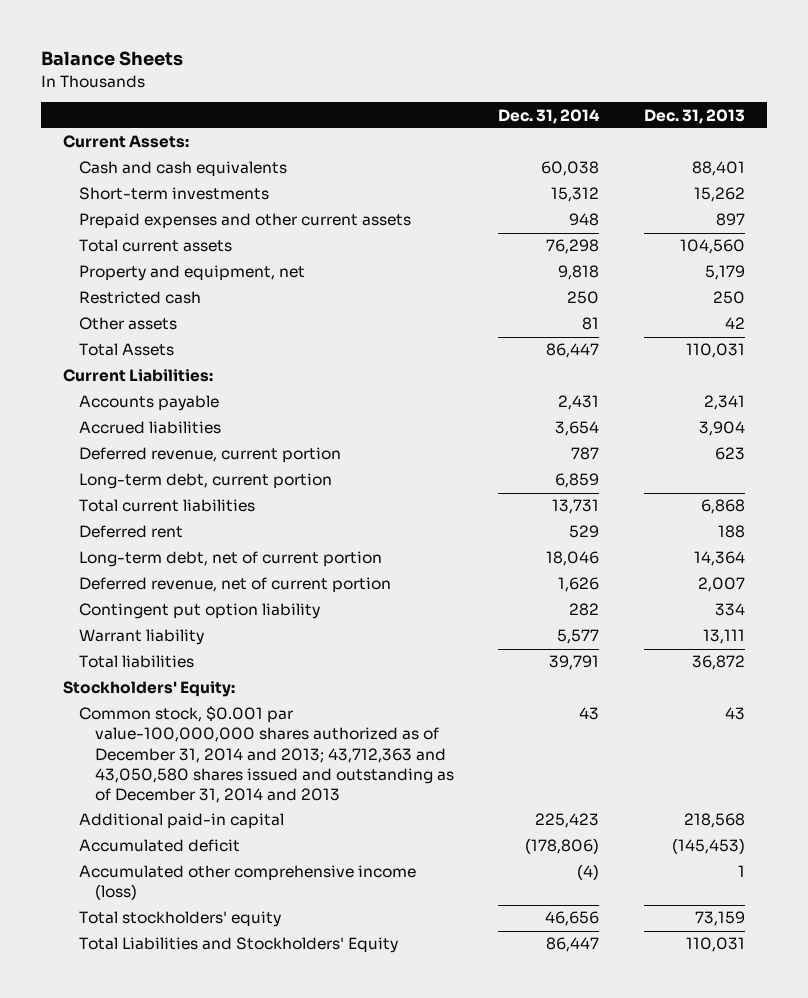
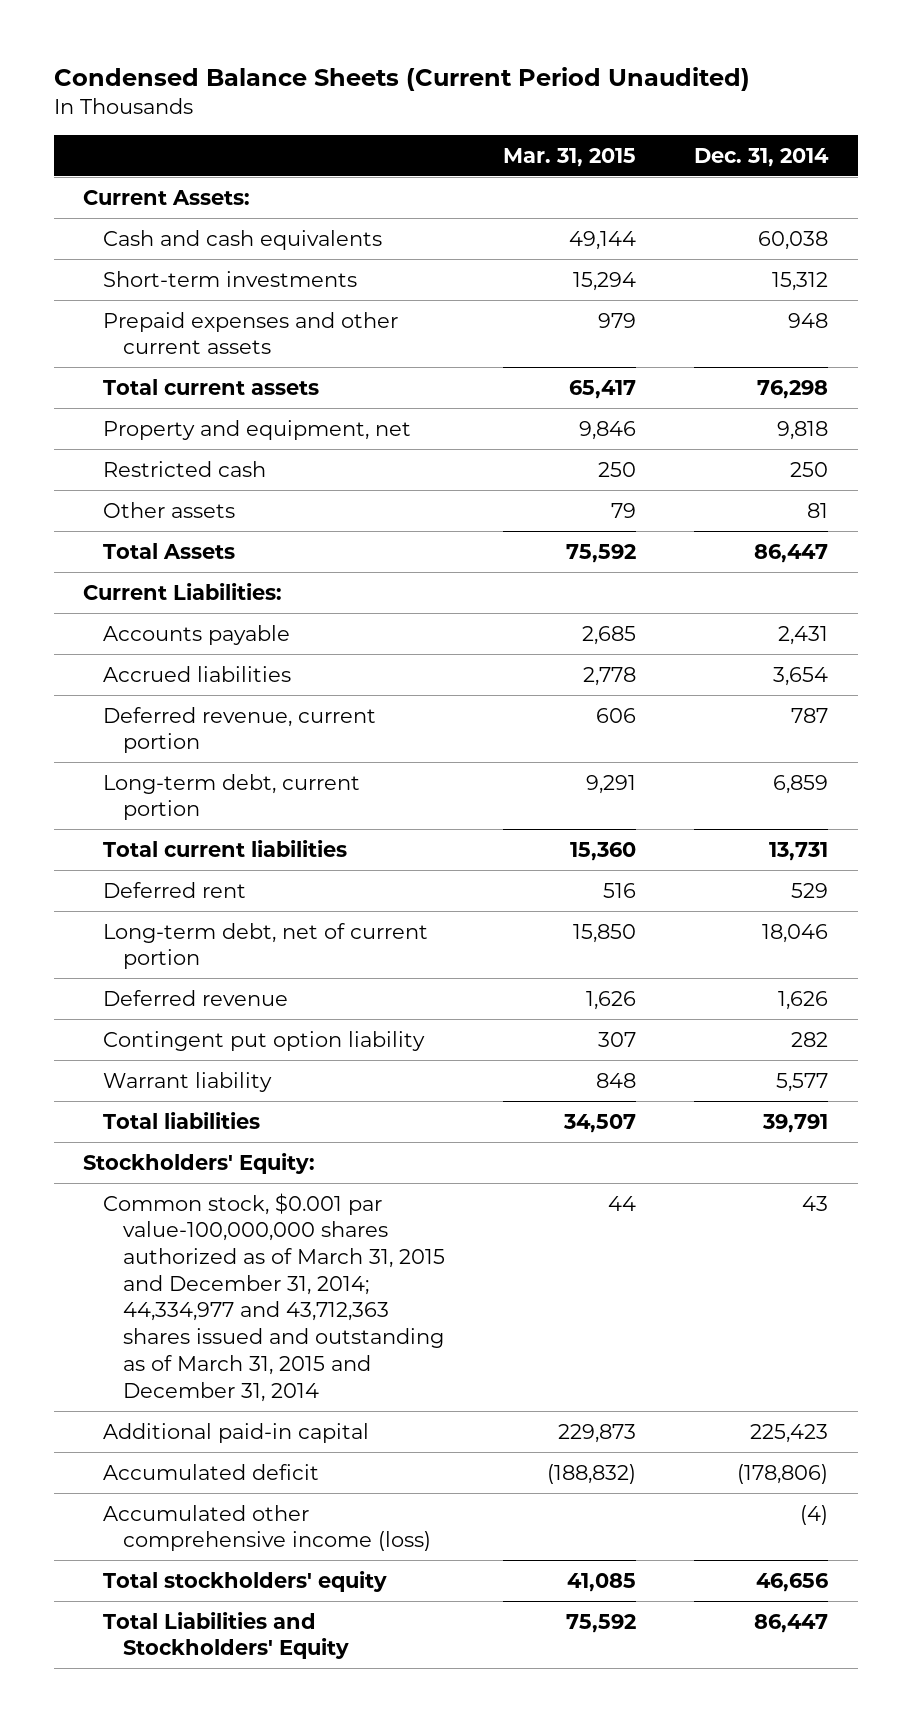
[41,51,184,67] Balance Sheets -> [53,67,750,92] Condensed Balance Sheets (Current Period Unaudited)
[643,108,745,124] Dec. 31, 2013 -> none
none -> [503,147,637,167] Mar. 31, 2015
[79,577,392,594] Deferred revenue, net of current portion -> [102,989,288,1006] Deferred revenue
[79,706,455,803] Common stock, $0.001 par value-100,000,000 shares authorized as of December 31, 2014 and 2013; 43,712,363 and 43,050,580 shares issued and outstanding as of December 31, 2014 and 2013 -> [102,1192,445,1402] Common stock, $0.001 par value-100,000,000 shares authorized as of March 31, 2015 and December 31, 2014; 44,334,977 and 43,712,363 shares issued and outstanding as of March 31, 2015 and December 31, 2014

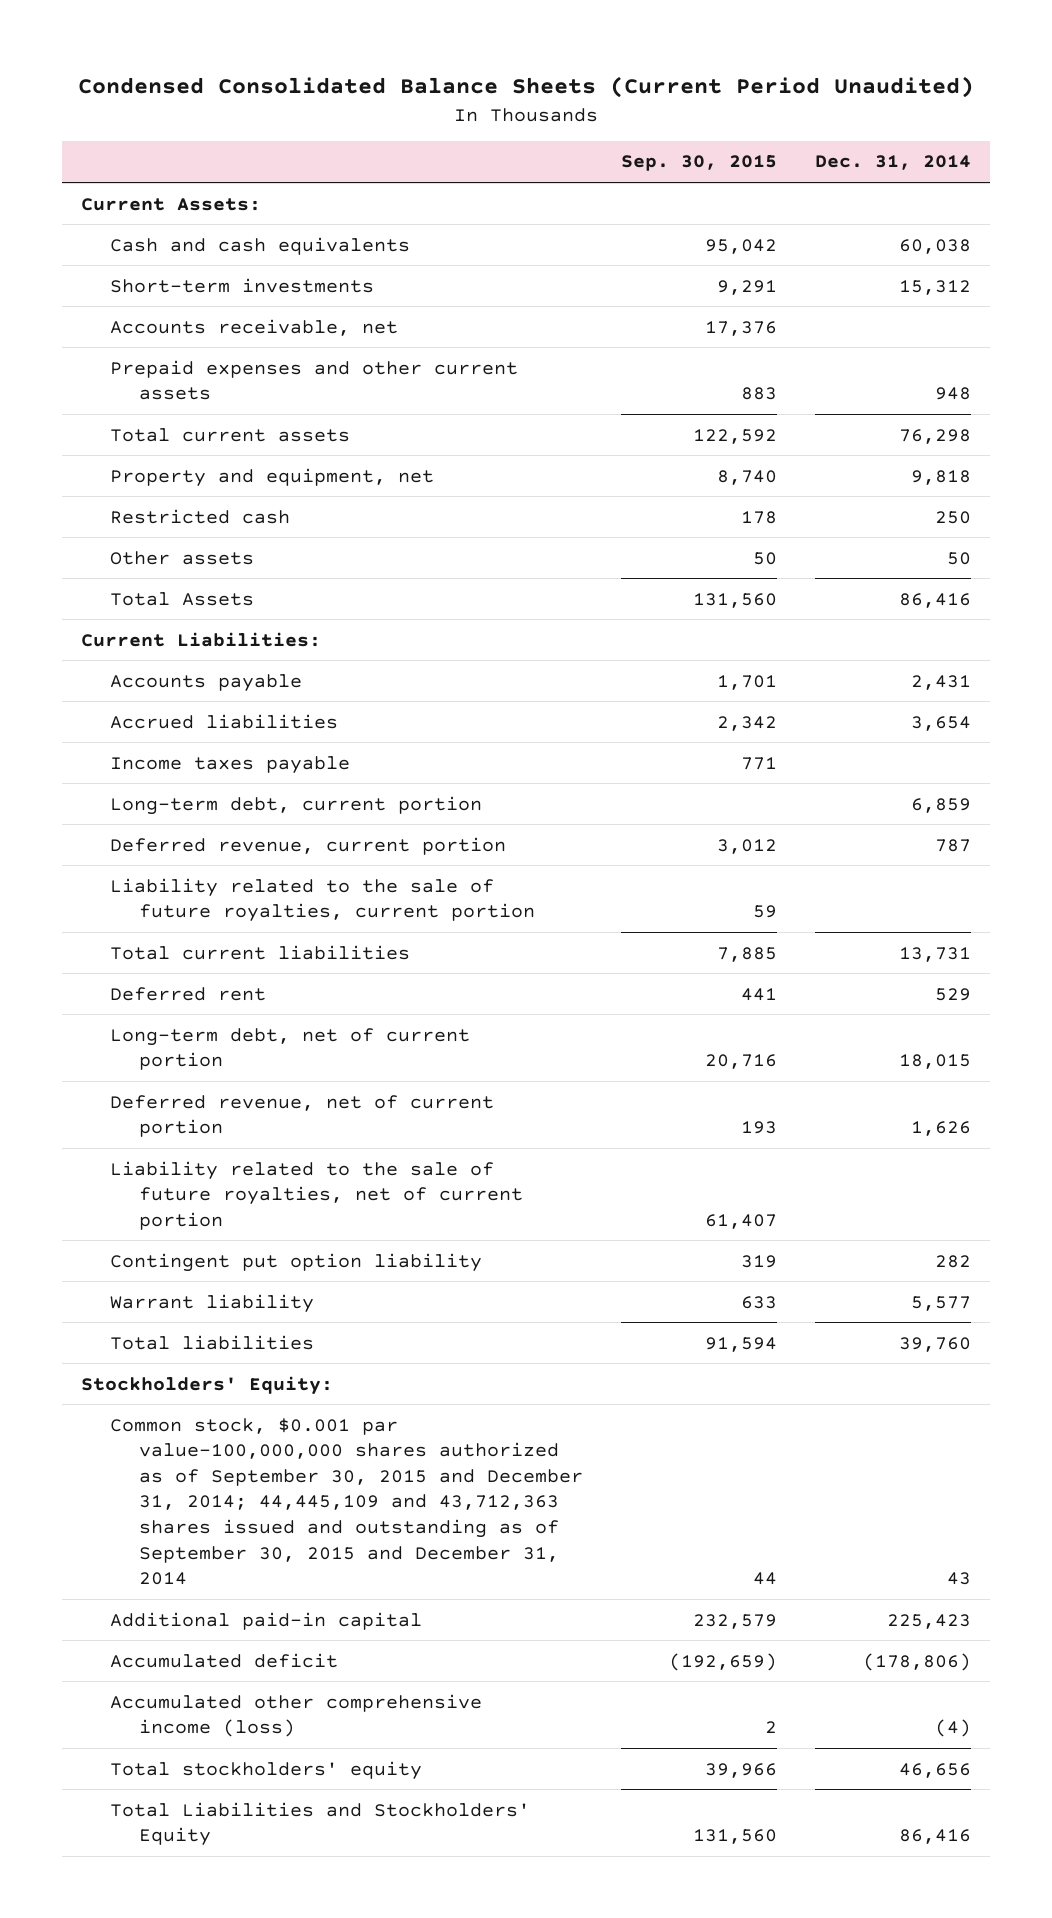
[53,67,750,92] Condensed Balance Sheets (Current Period Unaudited) -> [78,76,975,99] Condensed Consolidated Balance Sheets (Current Period Unaudited)
[503,147,637,167] Mar. 31, 2015 -> none
none -> [621,155,778,172] Sep. 30, 2015
none -> [110,318,399,336] Accounts receivable, net
[807,502,829,518] 81 -> [947,551,972,565] 50
[754,543,829,563] 86,447 -> [899,592,972,608] 86,416
none -> [110,755,351,774] Income taxes payable
[102,706,376,754] Deferred revenue, current portion -> [110,836,507,855] Deferred revenue, current portion
none -> [110,877,536,923] Liability related to the sale of future royalties, current portion
[762,923,829,943] 18,046 -> [899,1054,972,1070] 18,015
[102,989,288,1006] Deferred revenue -> [110,1094,495,1138] Deferred revenue, net of current portion
none -> [110,1160,524,1230] Liability related to the sale of future royalties, net of current portion
[762,1113,829,1133] 39,791 -> [899,1336,972,1352] 39,760
[102,1192,445,1402] Common stock, $0.001 par value-100,000,000 shares authorized as of March 31, 2015 and December 31, 2014; 44,334,977 and 43,712,363 shares issued and outstanding as of March 31, 2015 and December 31, 2014 -> [110,1417,584,1586] Common stock, $0.001 par value-100,000,000 shares authorized as of September 30, 2015 and December 31, 2014; 44,445,109 and 43,712,363 shares issued and outstanding as of September 30, 2015 and December 31, 2014
[754,1613,829,1633] 86,447 -> [899,1829,972,1845] 86,416

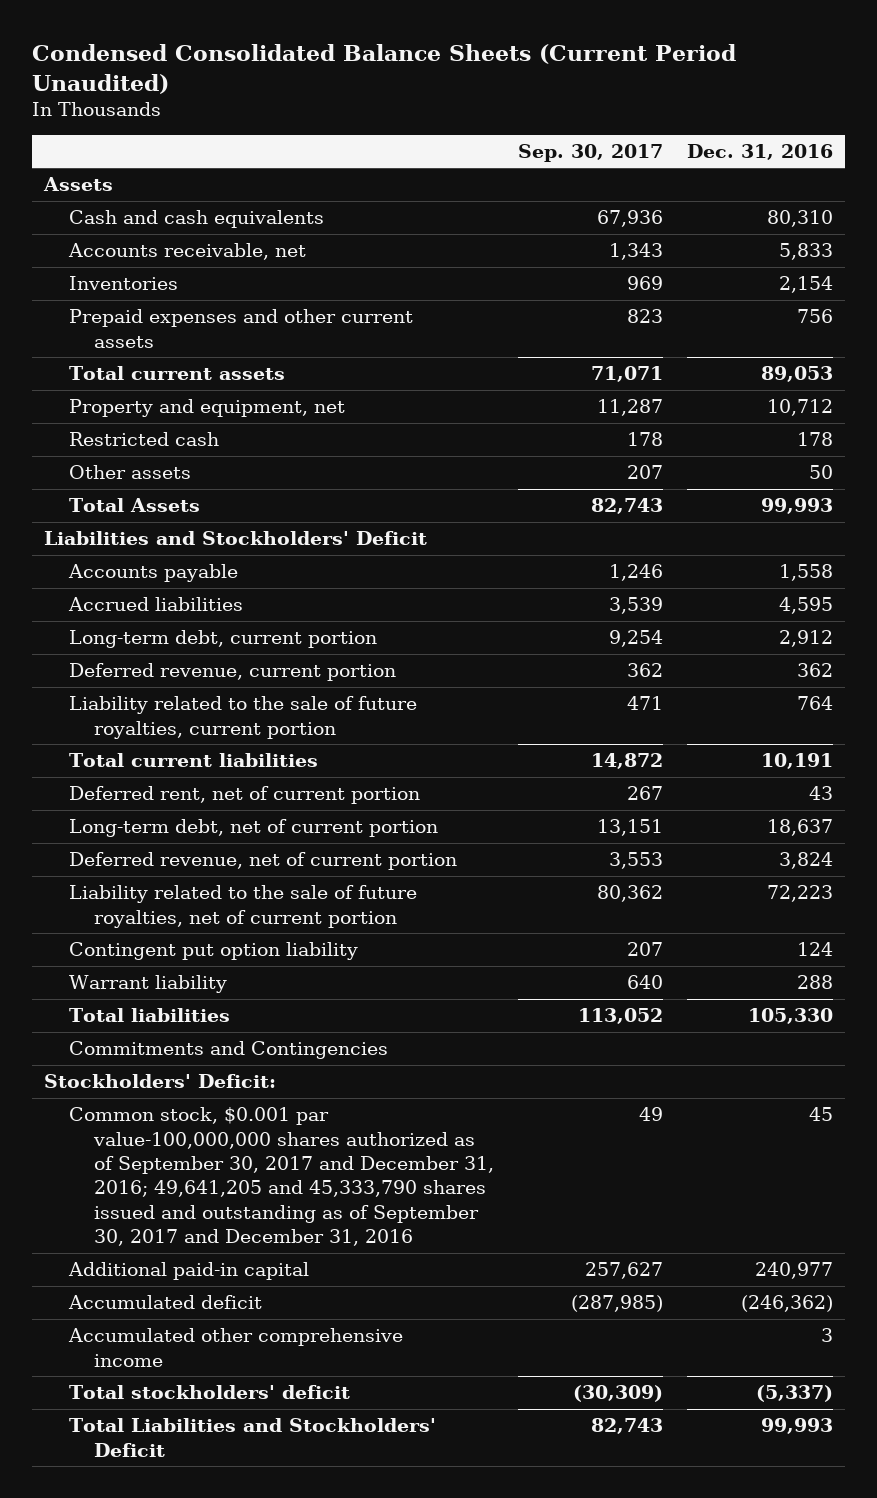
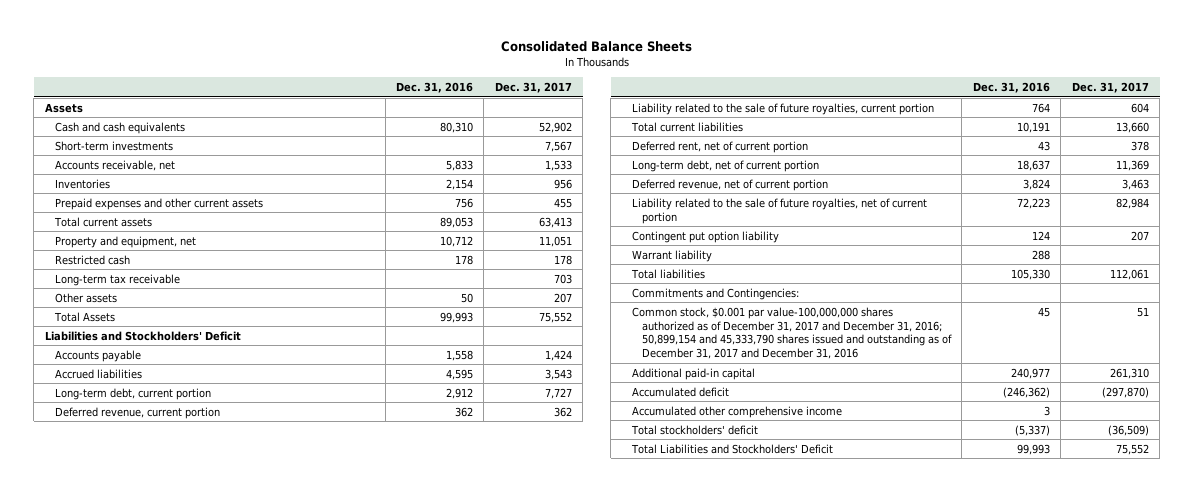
[32,44,737,94] Condensed Consolidated Balance Sheets (Current Period Unaudited) -> [500,41,692,53] Consolidated Balance Sheets
[517,143,663,162] Sep. 30, 2017 -> none
none -> [494,82,572,94] Dec. 31, 2017
none -> [55,140,174,151] Short-term investments
none -> [55,273,181,286] Long-term tax receivable
[44,1074,277,1089] Stockholders' Deficit: -> none
[68,1041,388,1060] Commitments and Contingencies -> [631,287,799,300] Commitments and Contingencies:
[68,1107,494,1247] Common stock, $0.001 par value-100,000,000 shares authorized as of September 30, 2017 and December 31, 2016; 49,641,205 and 45,333,790 shares issued and outstanding as of September 30, 2017 and December 31, 2016 -> [631,306,953,360] Common stock, $0.001 par value-100,000,000 shares authorized as of December 31, 2017 and December 31, 2016; 50,899,154 and 45,333,790 shares issued and outstanding as of December 31, 2017 and December 31, 2016

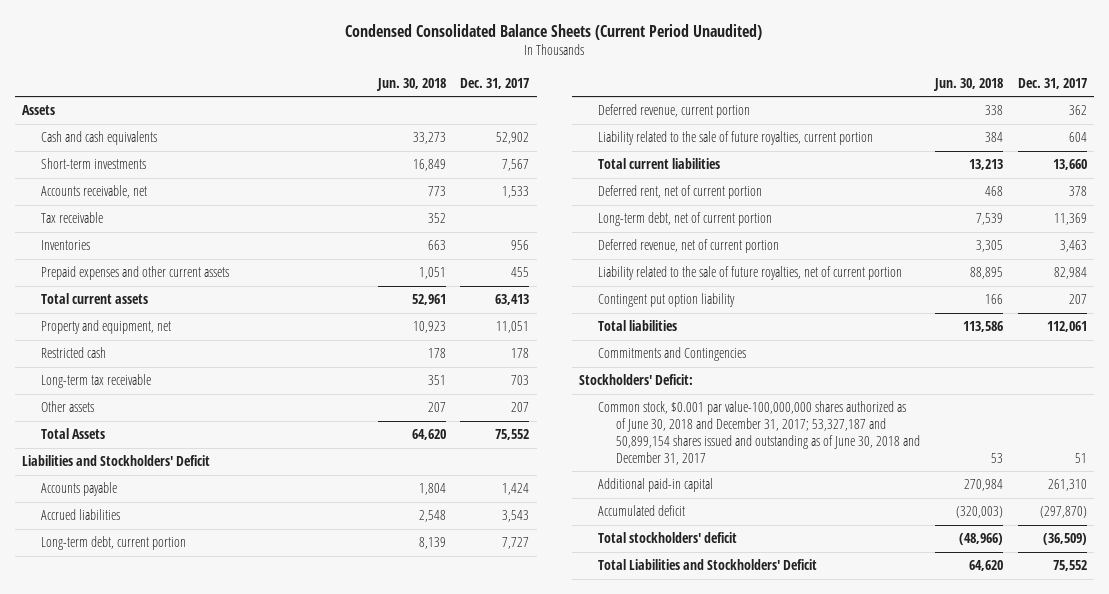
[500,41,692,53] Consolidated Balance Sheets -> [345,23,763,40] Condensed Consolidated Balance Sheets (Current Period Unaudited)
[396,82,474,94] Dec. 31, 2016 -> none
none -> [375,77,446,91] Jun. 30, 2018
none -> [40,212,103,224] Tax receivable
[631,249,712,262] Warrant liability -> none
[631,287,799,300] Commitments and Contingencies: -> [597,347,746,362] Commitments and Contingencies
none -> [579,374,694,386] Stockholders' Deficit:
[631,306,953,360] Common stock, $0.001 par value-100,000,000 shares authorized as of December 31, 2017 and December 31, 2016; 50,899,154 and 45,333,790 shares issued and outstanding as of December 31, 2017 and December 31, 2016 -> [597,401,921,465] Common stock, $0.001 par value-100,000,000 shares authorized as of June 30, 2018 and December 31, 2017; 53,327,187 and 50,899,154 shares issued and outstanding as of June 30, 2018 and December 31, 2017
[631,405,842,418] Accumulated other comprehensive income -> none

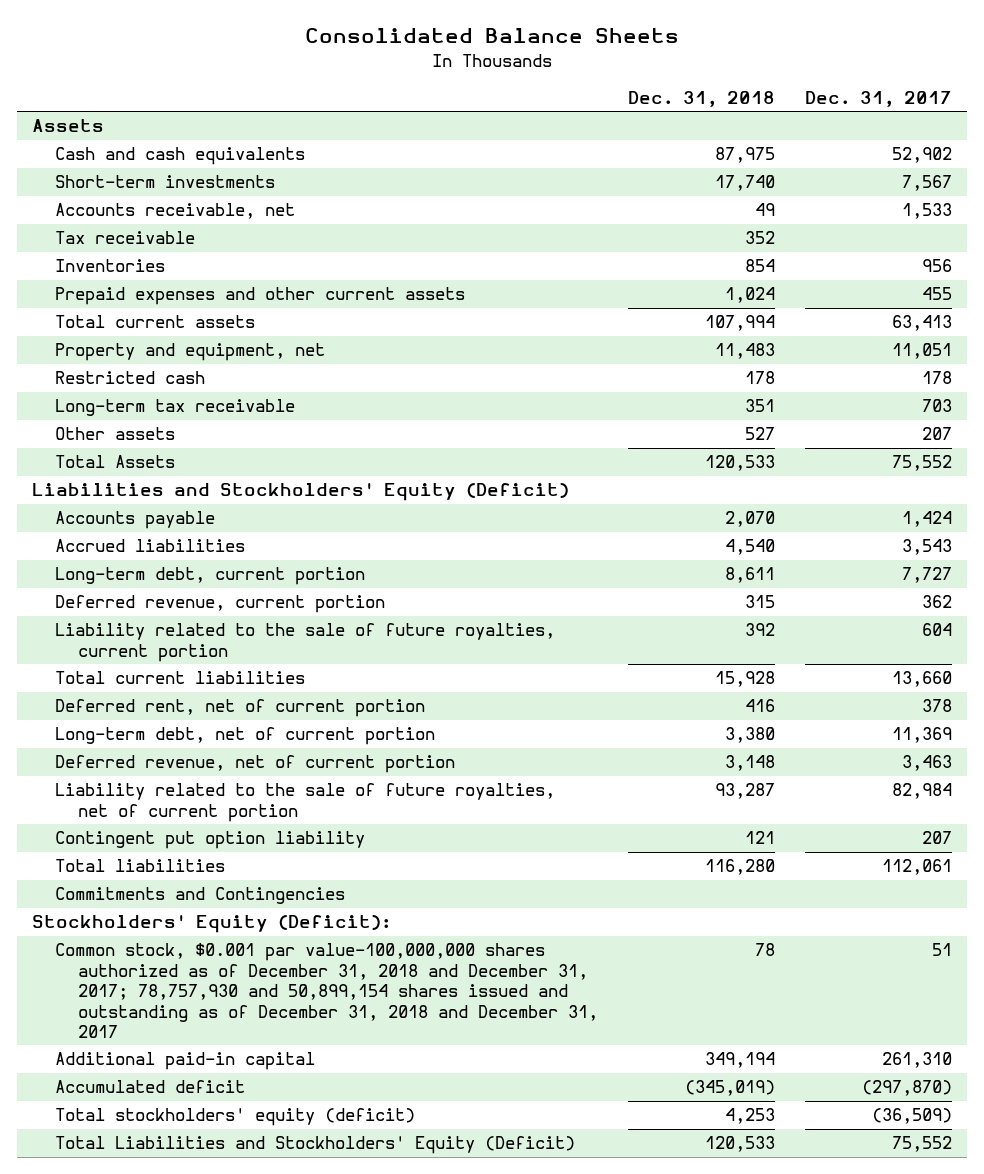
[345,23,763,40] Condensed Consolidated Balance Sheets (Current Period Unaudited) -> [304,28,679,44] Consolidated Balance Sheets
[375,77,446,91] Jun. 30, 2018 -> none
none -> [628,91,776,108] Dec. 31, 2018
[22,455,211,467] Liabilities and Stockholders' Deficit -> [31,483,569,502] Liabilities and Stockholders' Equity (Deficit)
[579,374,694,386] Stockholders' Deficit: -> [31,915,391,934] Stockholders' Equity (Deficit):
[597,401,921,465] Common stock, $0.001 par value-100,000,000 shares authorized as of June 30, 2018 and December 31, 2017; 53,327,187 and 50,899,154 shares issued and outstanding as of June 30, 2018 and December 31, 2017 -> [54,943,599,1038] Common stock, $0.001 par value-100,000,000 shares authorized as of December 31, 2018 and December 31, 2017; 78,757,930 and 50,899,154 shares issued and outstanding as of December 31, 2018 and December 31, 2017
[597,532,737,544] Total stockholders' deficit -> [54,1108,415,1127] Total stockholders' equity (deficit)
[597,559,817,571] Total Liabilities and Stockholders' Deficit -> [54,1136,575,1155] Total Liabilities and Stockholders' Equity (Deficit)

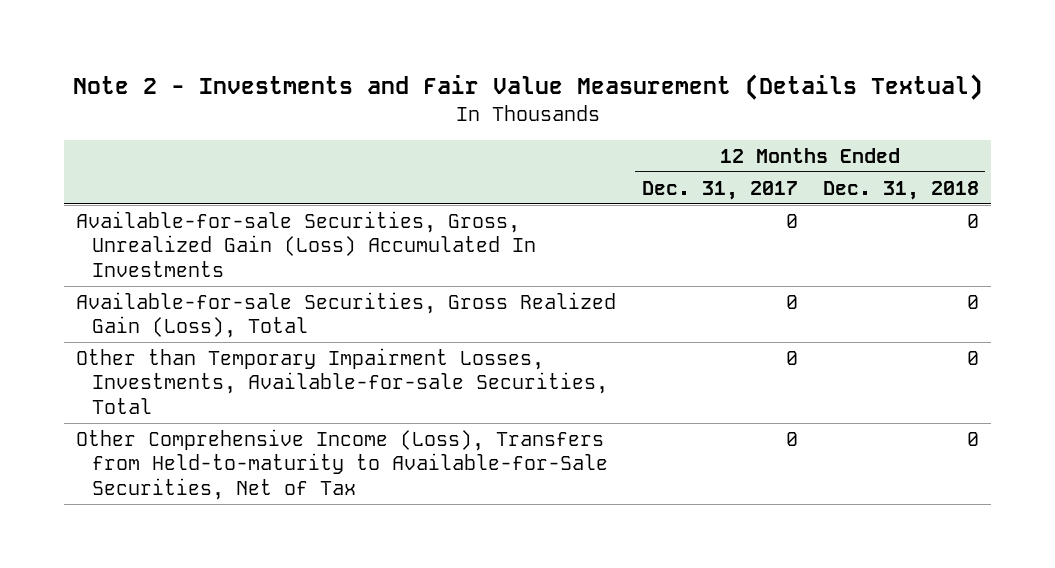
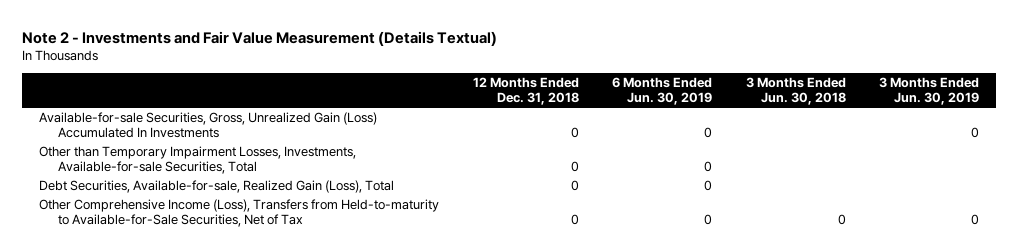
[641,180,798,200] Dec. 31, 2017 -> none
none -> [612,77,713,106] 6 Months Ended Jun. 30, 2019
none -> [745,77,846,106] 3 Months Ended Jun. 30, 2018
none -> [879,77,980,106] 3 Months Ended Jun. 30, 2019
[76,291,617,339] Available-for-sale Securities, Gross Realized Gain (Loss), Total -> none
none -> [39,180,395,194] Debt Securities, Available-for-sale, Realized Gain (Loss), Total

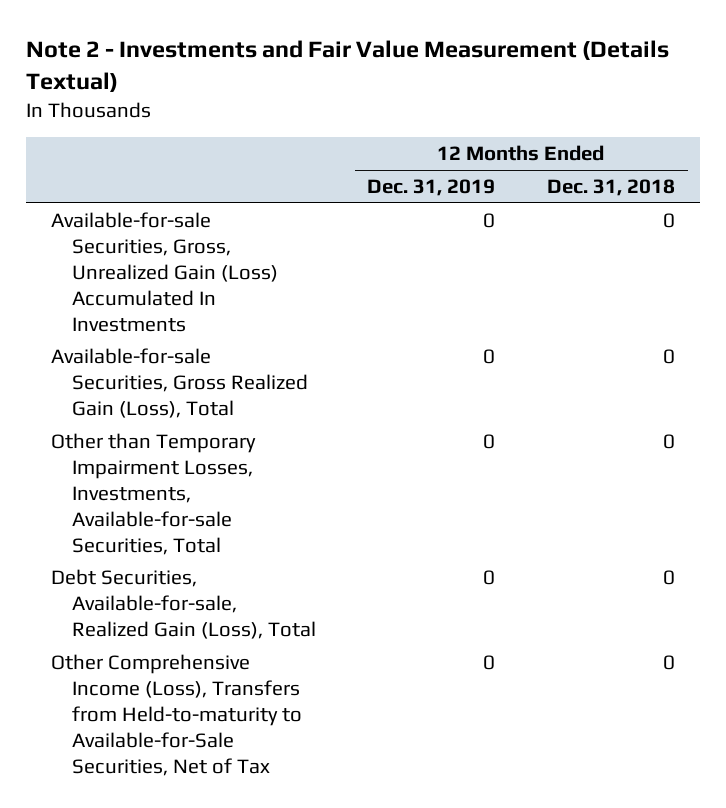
[612,77,713,106] 6 Months Ended Jun. 30, 2019 -> none
[745,77,846,106] 3 Months Ended Jun. 30, 2018 -> none
[879,77,980,106] 3 Months Ended Jun. 30, 2019 -> none
none -> [367,179,496,197] Dec. 31, 2019
none -> [51,348,309,418] Available-for-sale Securities, Gross Realized Gain (Loss), Total

